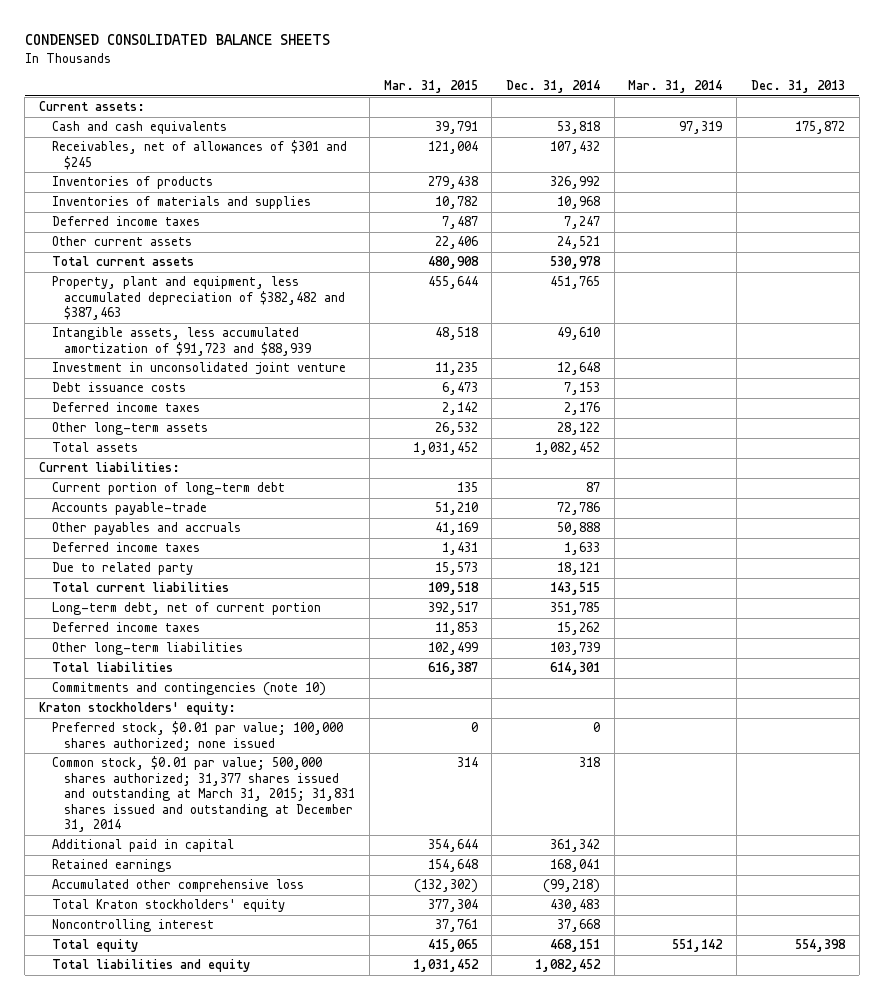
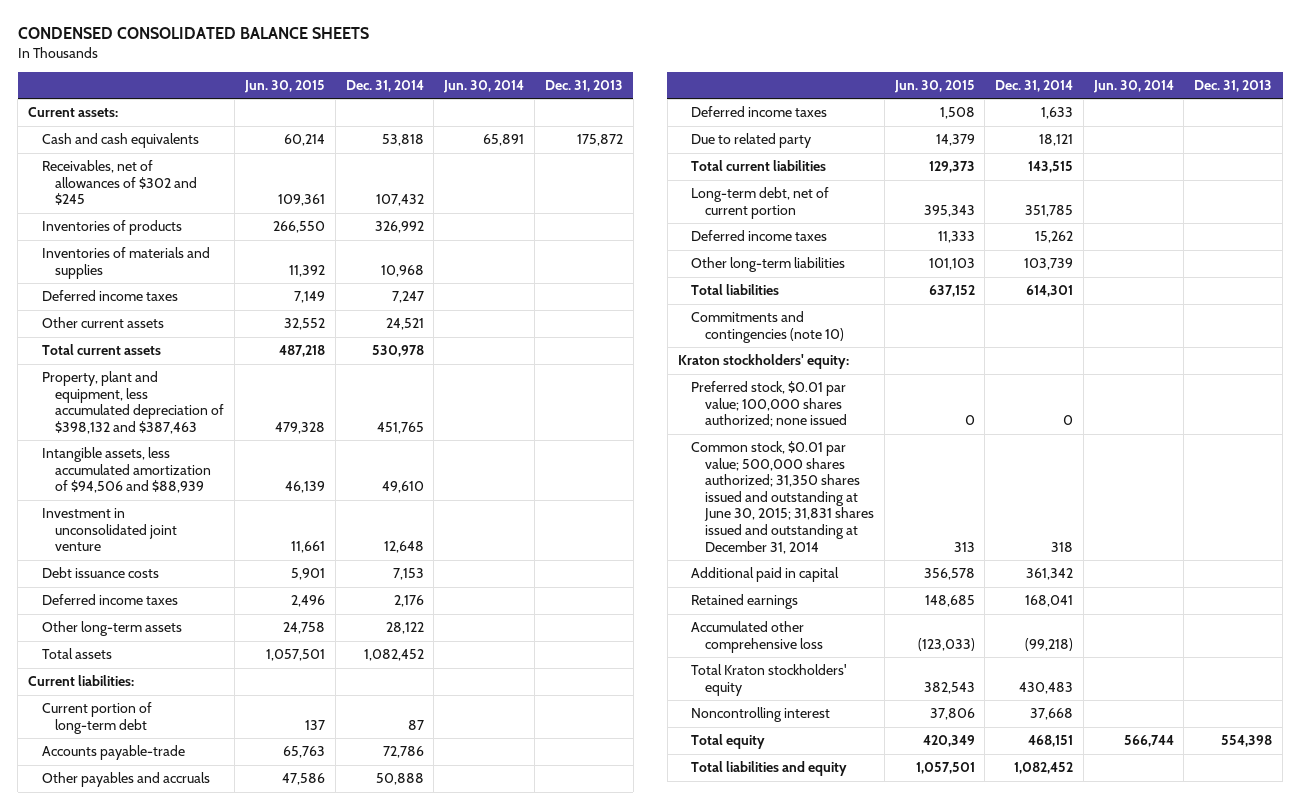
[383,80,478,94] Mar. 31, 2015 -> none
[628,80,723,94] Mar. 31, 2014 -> none
none -> [243,79,325,93] Jun. 30, 2015
none -> [443,79,525,93] Jun. 30, 2014
[51,140,347,170] Receivables, net of allowances of $301 and $245 -> [41,160,198,206] Receivables, net of allowances of $302 and $245
[51,276,346,321] Property, plant and equipment, less accumulated depreciation of $382,482 and $387,463 -> [41,371,225,434] Property, plant and equipment, less accumulated depreciation of $398,132 and $387,463
[51,327,312,356] Intangible assets, less accumulated amortization of $91,723 and $88,939 -> [41,447,212,494] Intangible assets, less accumulated amortization of $94,506 and $88,939
[51,756,356,833] Common stock, $0.01 par value; 500,000 shares authorized; 31,377 shares issued and outstanding at March 31, 2015; 31,831 shares issued and outstanding at December 31, 2014 -> [691,441,874,554] Common stock, $0.01 par value; 500,000 shares authorized; 31,350 shares issued and outstanding at June 30, 2015; 31,831 shares issued and outstanding at December 31, 2014

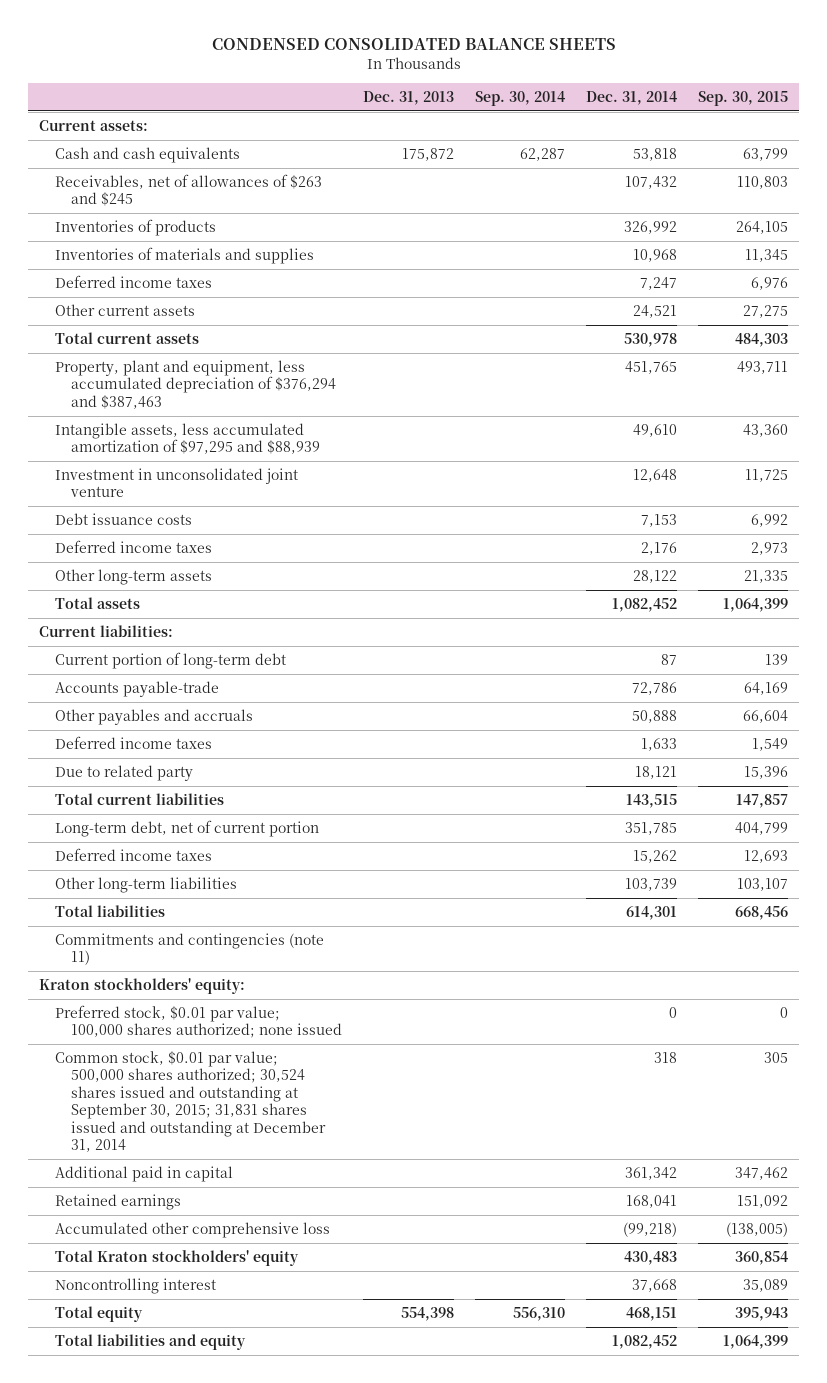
[243,79,325,93] Jun. 30, 2015 -> none
[443,79,525,93] Jun. 30, 2014 -> none
none -> [475,91,566,107] Sep. 30, 2014
none -> [698,91,789,107] Sep. 30, 2015
[41,160,198,206] Receivables, net of allowances of $302 and $245 -> [54,174,322,207] Receivables, net of allowances of $263 and $245
[41,371,225,434] Property, plant and equipment, less accumulated depreciation of $398,132 and $387,463 -> [54,360,337,409] Property, plant and equipment, less accumulated depreciation of $376,294 and $387,463
[41,447,212,494] Intangible assets, less accumulated amortization of $94,506 and $88,939 -> [54,423,321,455] Intangible assets, less accumulated amortization of $97,295 and $88,939
[691,311,844,343] Commitments and contingencies (note 10) -> [54,933,324,966] Commitments and contingencies (note 11)
[691,441,874,554] Common stock, $0.01 par value; 500,000 shares authorized; 31,350 shares issued and outstanding at June 30, 2015; 31,831 shares issued and outstanding at December 31, 2014 -> [54,1051,327,1152] Common stock, $0.01 par value; 500,000 shares authorized; 30,524 shares issued and outstanding at September 30, 2015; 31,831 shares issued and outstanding at December 31, 2014

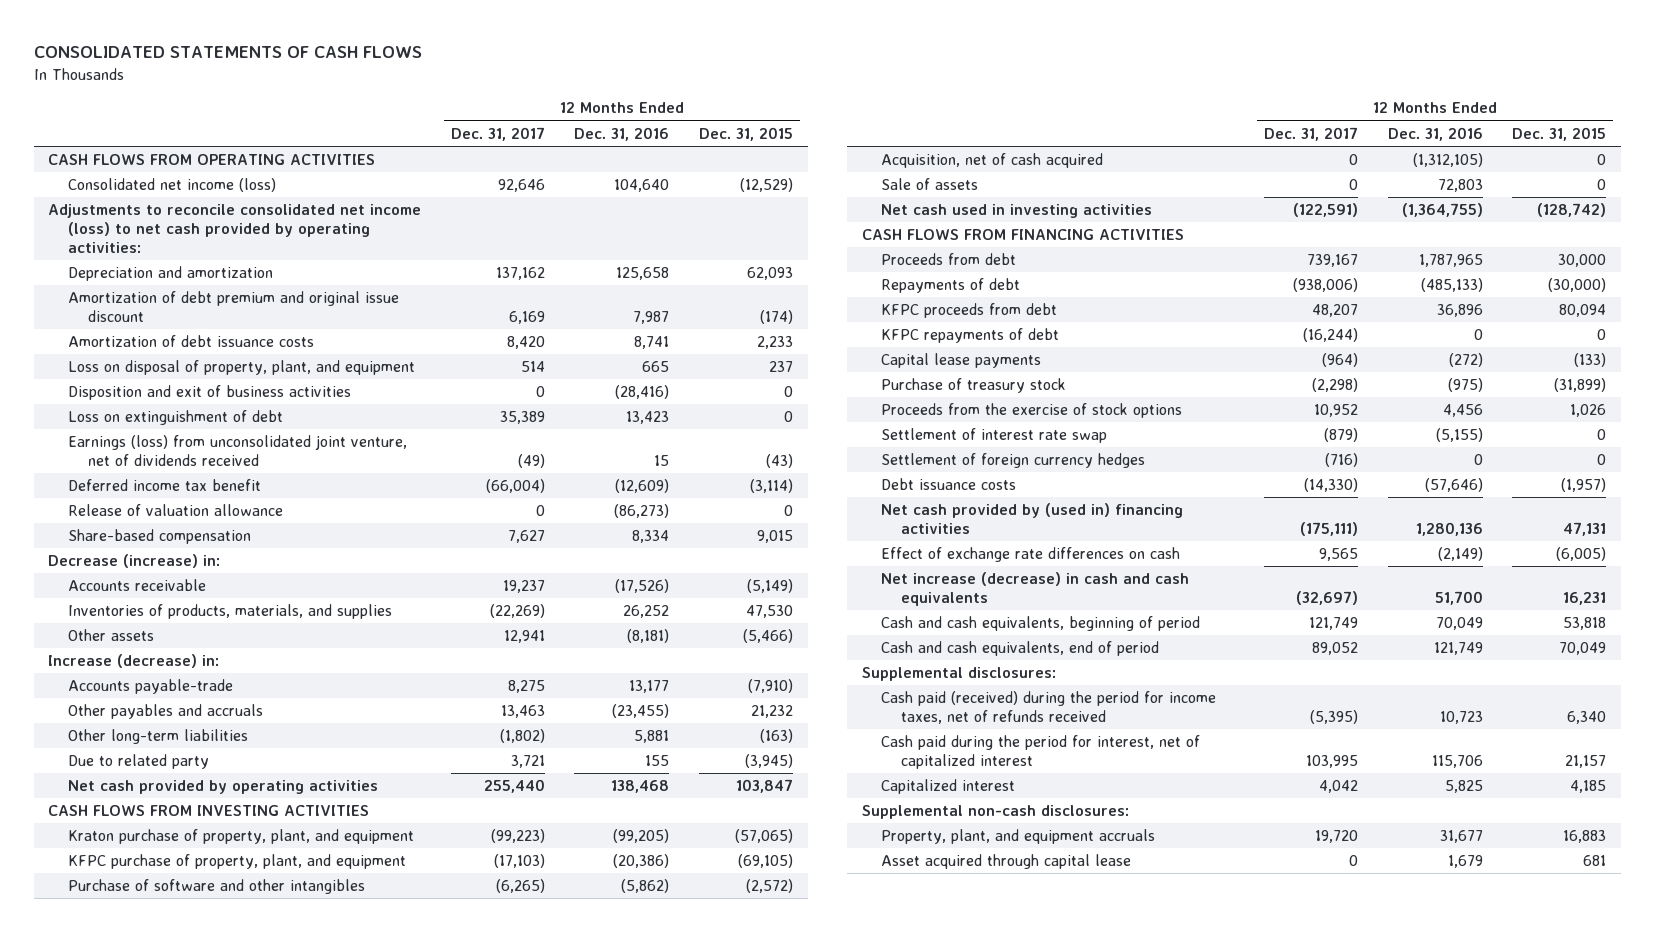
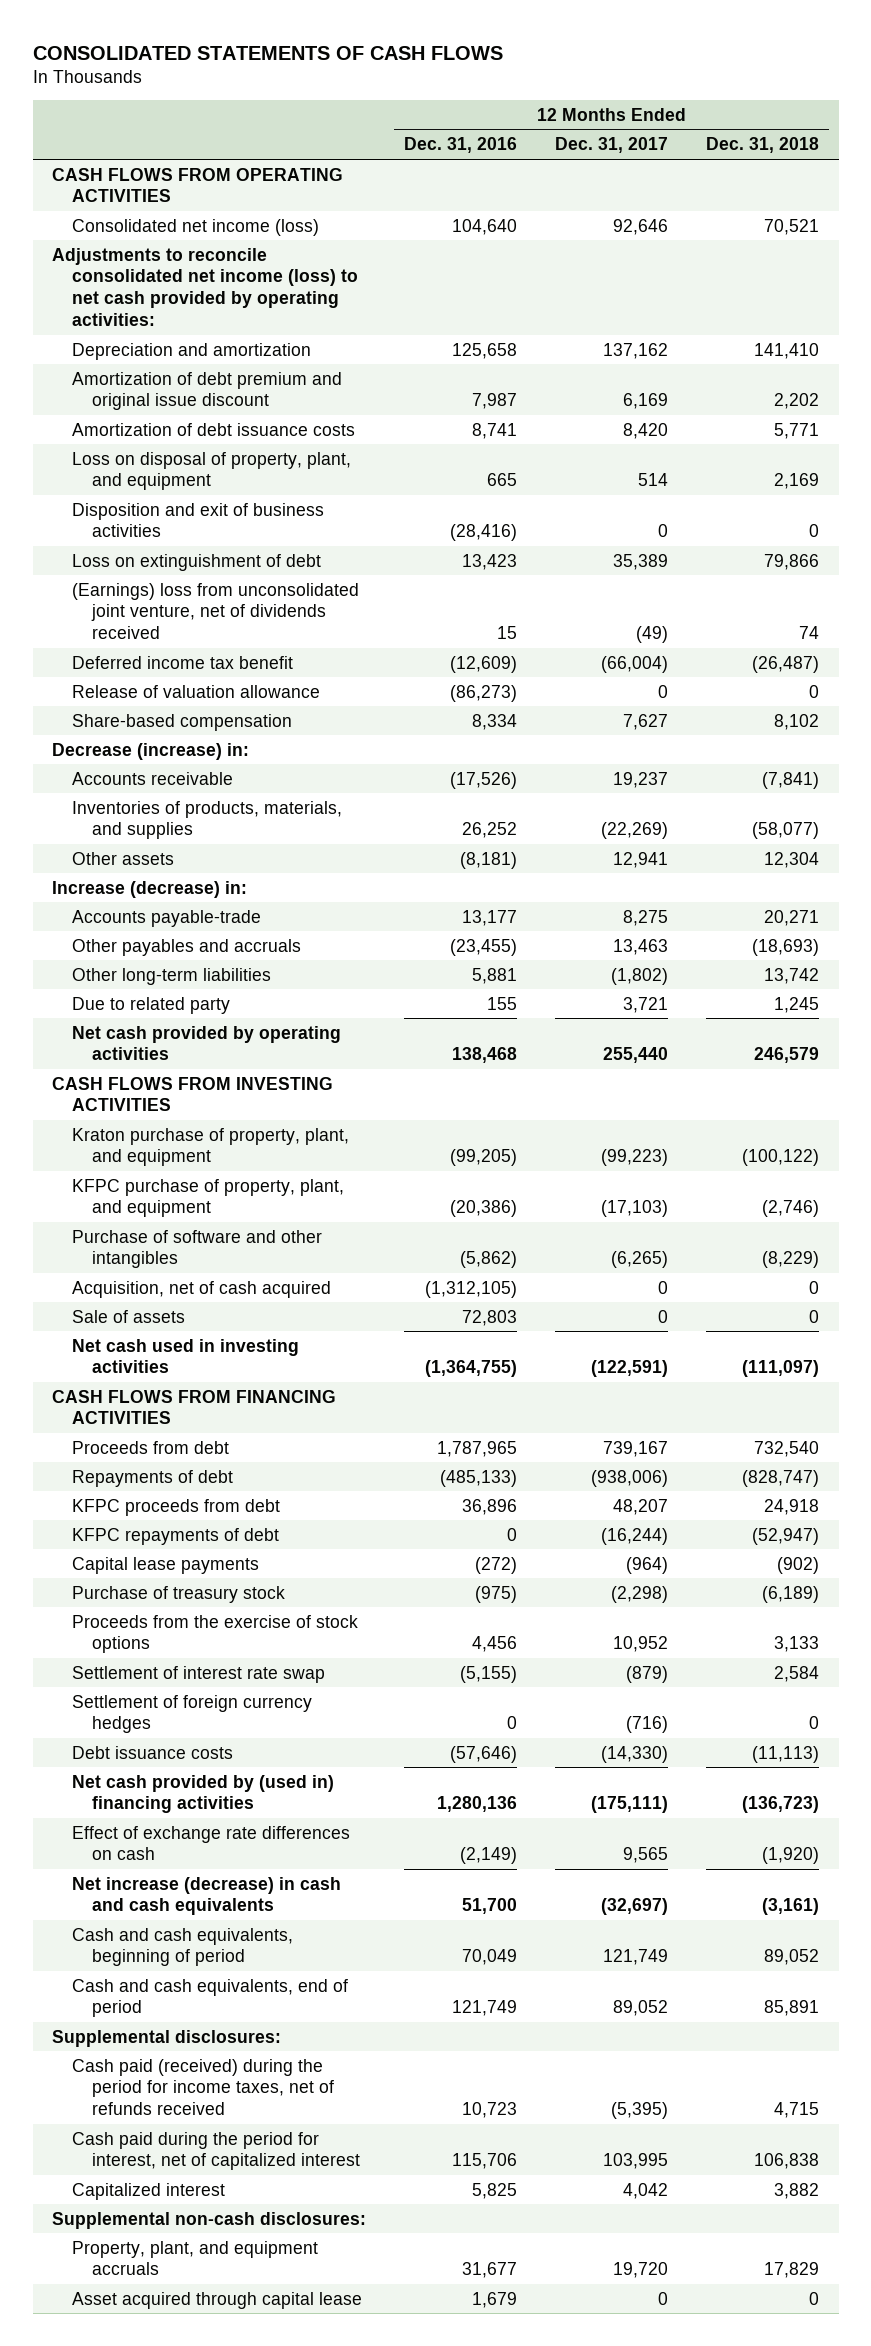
[698,126,793,141] Dec. 31, 2015 -> none
none -> [706,137,820,154] Dec. 31, 2018
[68,435,408,467] Earnings (loss) from unconsolidated joint venture, net of dividends received -> [72,582,360,640] (Earnings) loss from unconsolidated joint venture, net of dividends received

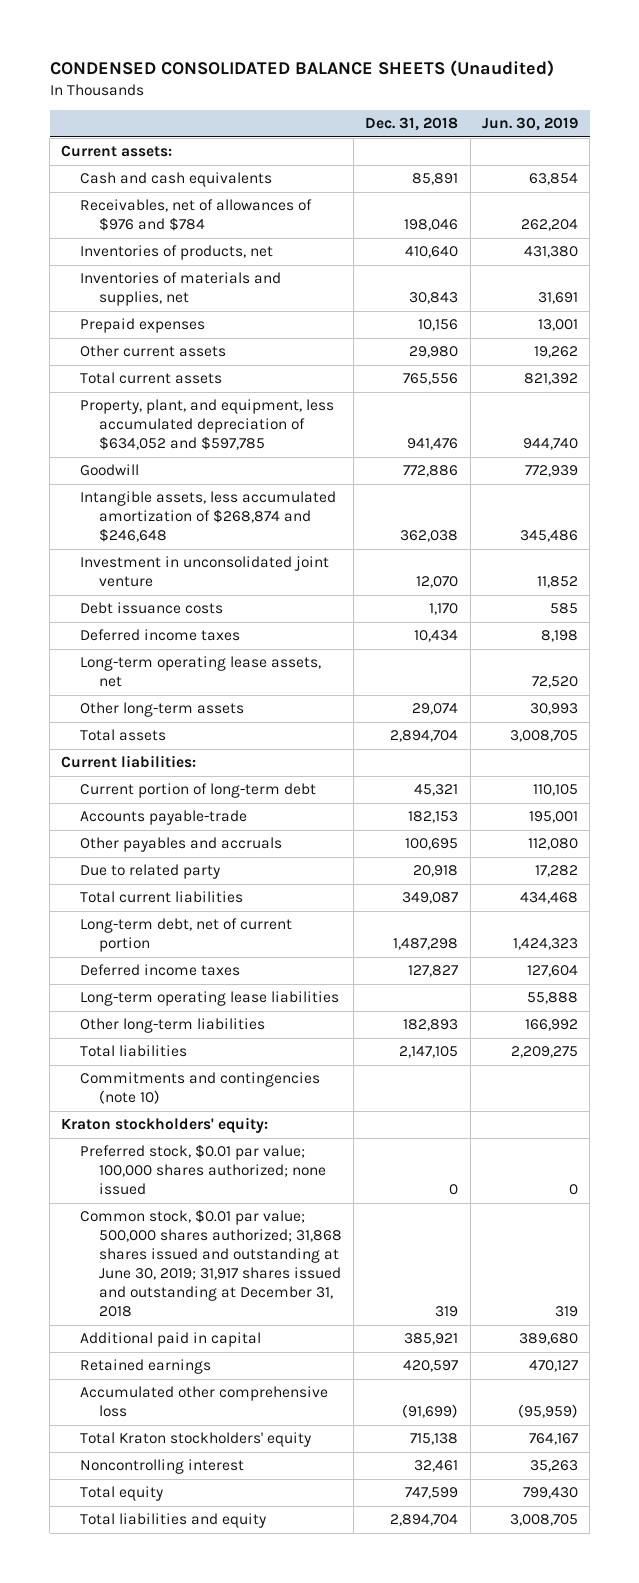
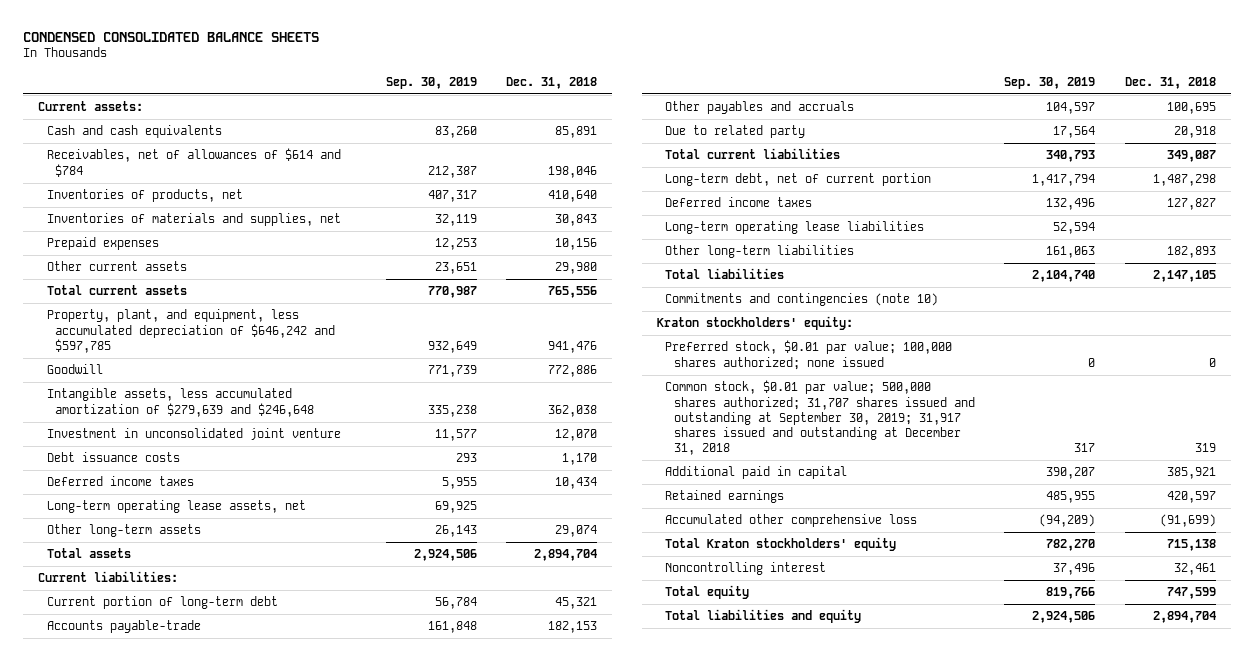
[49,59,554,77] CONDENSED CONSOLIDATED BALANCE SHEETS (Unaudited) -> [23,31,320,42] CONDENSED CONSOLIDATED BALANCE SHEETS
[481,117,578,132] Jun. 30, 2019 -> none
none -> [385,76,477,89] Sep. 30, 2019
[80,199,313,232] Receivables, net of allowances of $976 and $784 -> [46,148,341,177] Receivables, net of allowances of $614 and $784
[80,399,335,451] Property, plant, and equipment, less accumulated depreciation of $634,052 and $597,785 -> [46,309,336,353] Property, plant, and equipment, less accumulated depreciation of $646,242 and $597,785
[80,491,337,543] Intangible assets, less accumulated amortization of $268,874 and $246,648 -> [46,388,315,417] Intangible assets, less accumulated amortization of $279,639 and $246,648
[80,1209,342,1318] Common stock, $0.01 par value; 500,000 shares authorized; 31,868 shares issued and outstanding at June 30, 2019; 31,917 shares issued and outstanding at December 31, 2018 -> [665,380,975,456] Common stock, $0.01 par value; 500,000 shares authorized; 31,707 shares issued and outstanding at September 30, 2019; 31,917 shares issued and outstanding at December 31, 2018

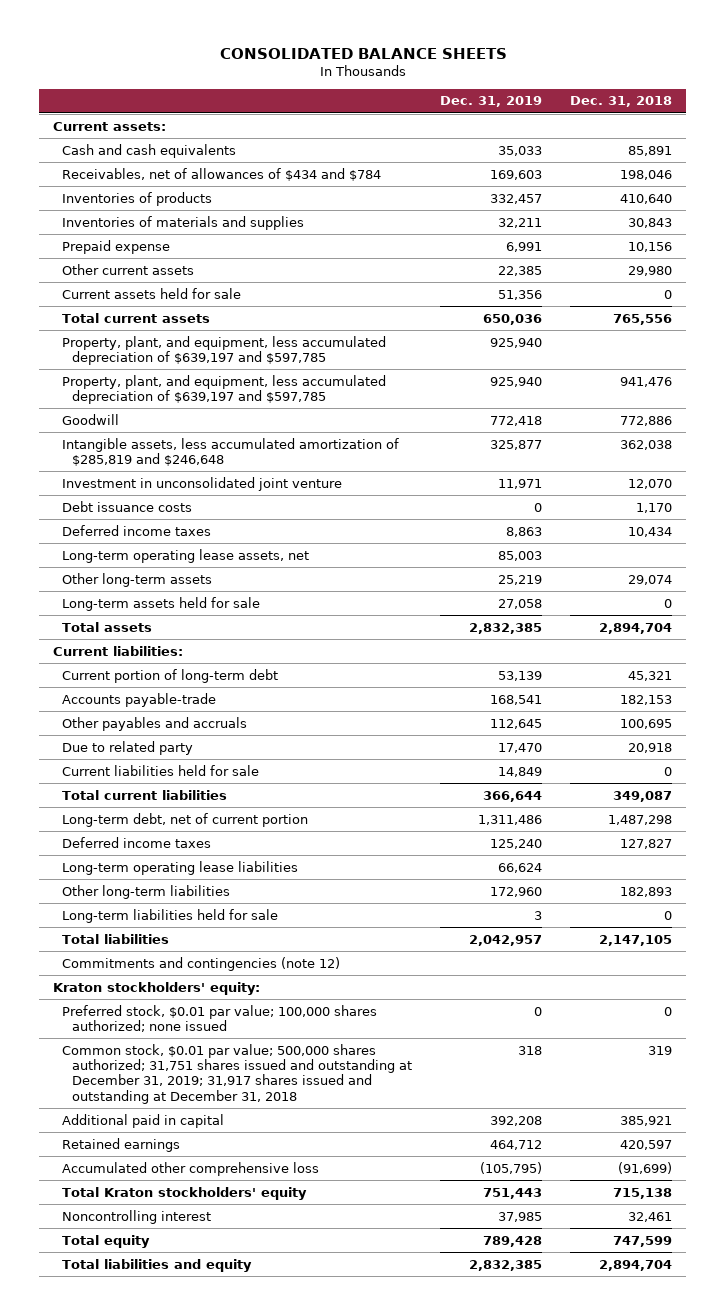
[23,31,320,42] CONDENSED CONSOLIDATED BALANCE SHEETS -> [219,47,507,59] CONSOLIDATED BALANCE SHEETS
[385,76,477,89] Sep. 30, 2019 -> none
none -> [439,96,542,108] Dec. 31, 2019
[46,148,341,177] Receivables, net of allowances of $614 and $784 -> [62,167,382,181] Receivables, net of allowances of $434 and $784
[46,189,243,203] Inventories of products, net -> [62,191,213,206] Inventories of products
[46,213,341,227] Inventories of materials and supplies, net -> [62,215,305,230] Inventories of materials and supplies
[46,237,159,251] Prepaid expenses -> [62,239,171,254] Prepaid expense
none -> [62,287,242,299] Current assets held for sale
none -> [62,335,387,365] Property, plant, and equipment, less accumulated depreciation of $639,197 and $597,785
[46,309,336,353] Property, plant, and equipment, less accumulated depreciation of $646,242 and $597,785 -> [62,374,387,404] Property, plant, and equipment, less accumulated depreciation of $639,197 and $597,785
[46,388,315,417] Intangible assets, less accumulated amortization of $279,639 and $246,648 -> [62,437,400,466] Intangible assets, less accumulated amortization of $285,819 and $246,648
none -> [62,596,261,611] Long-term assets held for sale
none -> [62,764,260,776] Current liabilities held for sale
none -> [62,908,279,923] Long-term liabilities held for sale
[665,293,939,307] Commitments and contingencies (note 10) -> [62,956,341,971] Commitments and contingencies (note 12)
[665,380,975,456] Common stock, $0.01 par value; 500,000 shares authorized; 31,707 shares issued and outstanding at September 30, 2019; 31,917 shares issued and outstanding at December 31, 2018 -> [62,1043,412,1104] Common stock, $0.01 par value; 500,000 shares authorized; 31,751 shares issued and outstanding at December 31, 2019; 31,917 shares issued and outstanding at December 31, 2018

